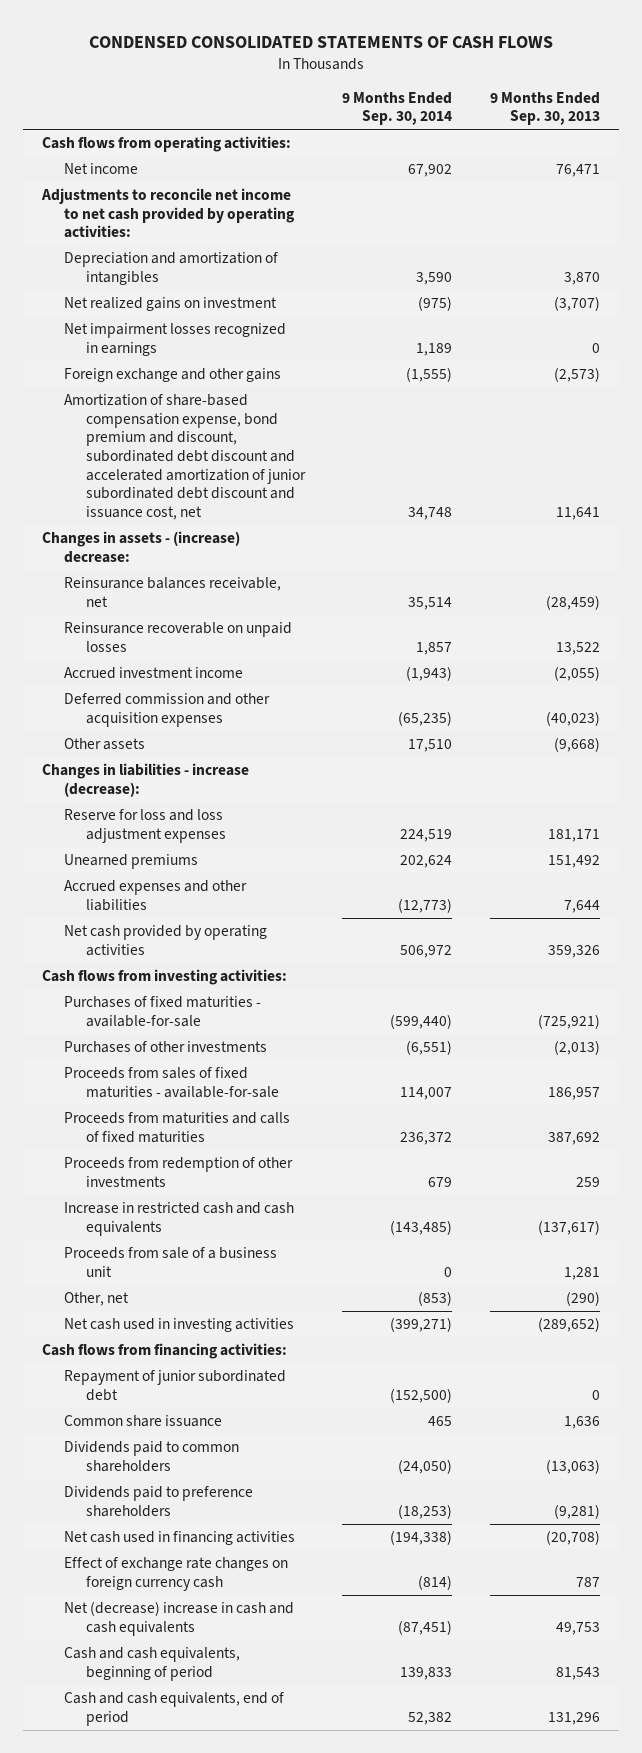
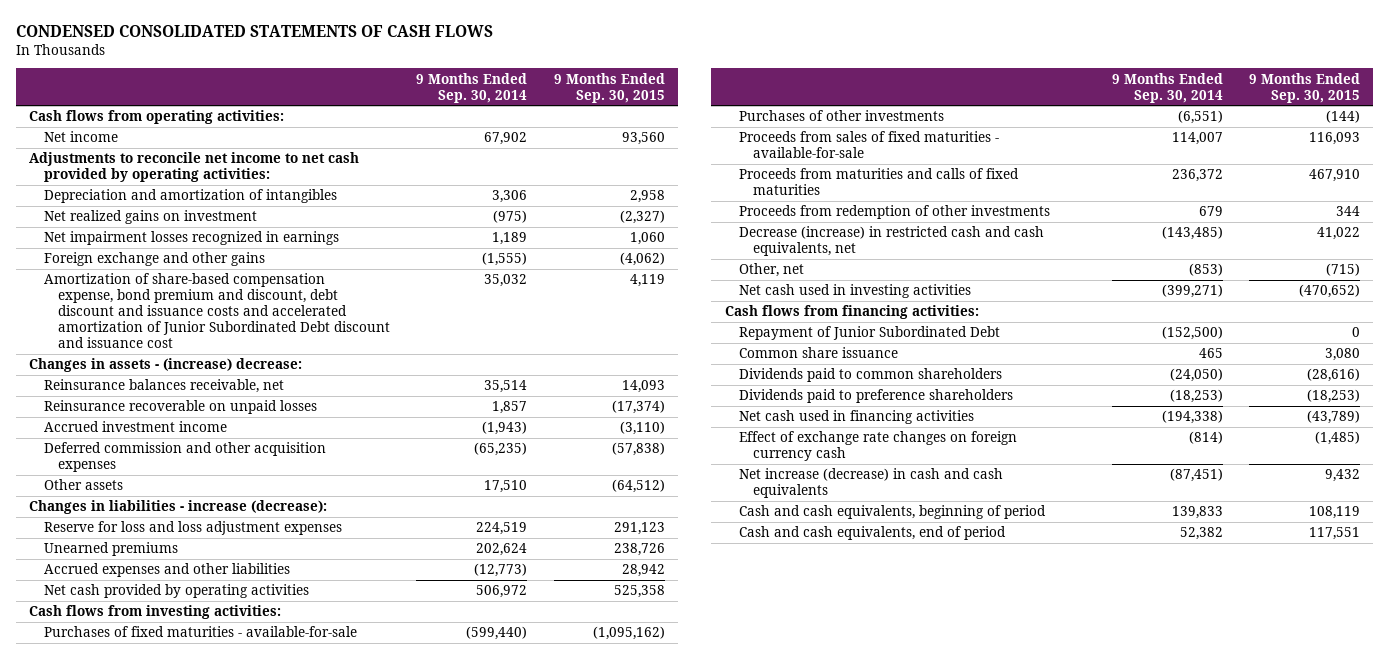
[490,91,601,126] 9 Months Ended Sep. 30, 2013 -> none
none -> [553,72,665,103] 9 Months Ended Sep. 30, 2015
[416,271,453,285] 3,590 -> [492,190,528,204] 3,306
[63,394,306,520] Amortization of share-based compensation expense, bond premium and discount, subordinated debt discount and accelerated amortization of junior subordinated debt discount and issuance cost, net -> [43,273,390,349] Amortization of share-based compensation expense, bond premium and discount, debt discount and issuance costs and accelerated amortization of Junior Subordinated Debt discount and issuance cost
[408,506,453,520] 34,748 -> [484,274,528,288] 35,032
[63,1247,277,1277] Proceeds from sale of a business unit -> none
[63,1202,294,1236] Increase in restricted cash and cash equivalents -> [738,226,1044,257] Decrease (increase) in restricted cash and cash equivalents, net
[63,1370,286,1401] Repayment of junior subordinated debt -> [738,326,1000,341] Repayment of Junior Subordinated Debt
[63,1601,294,1636] Net (decrease) increase in cash and cash equivalents -> [738,468,1003,499] Net increase (decrease) in cash and cash equivalents

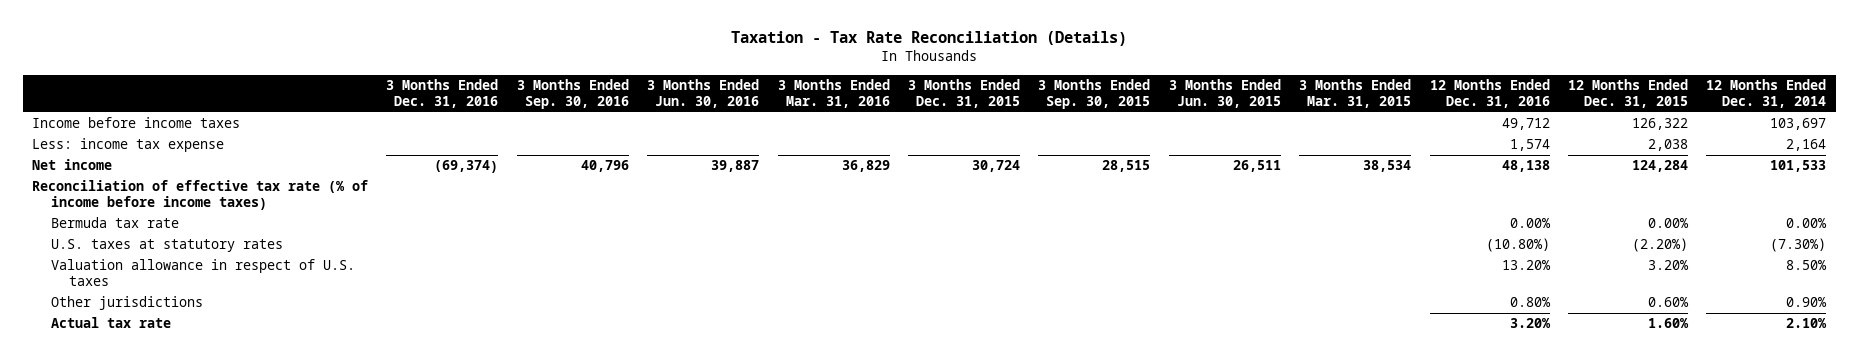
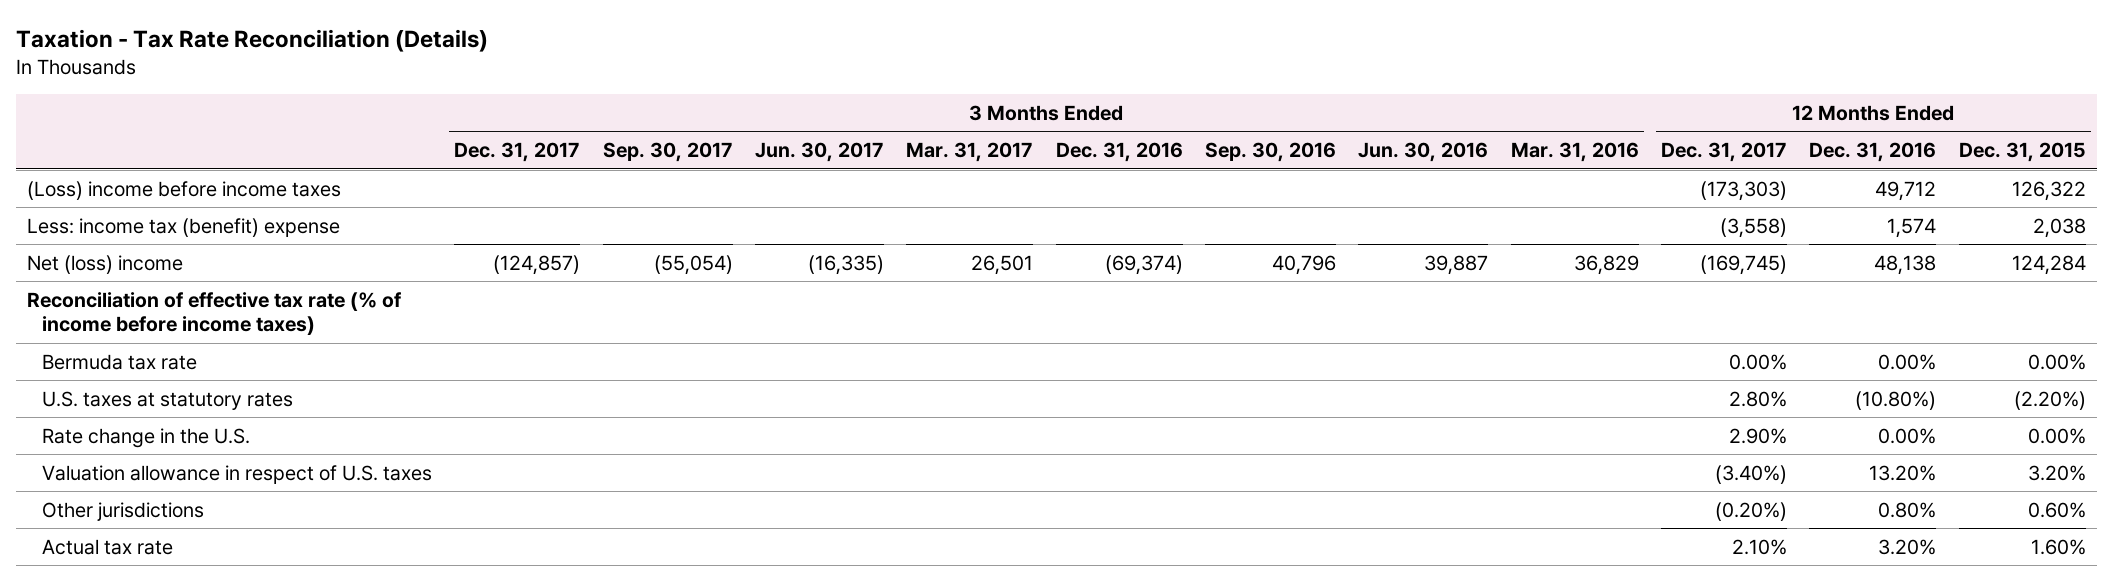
[907,79,1020,108] 3 Months Ended Dec. 31, 2015 -> none
[1038,79,1151,109] 3 Months Ended Sep. 30, 2015 -> none
[1168,79,1281,108] 3 Months Ended Jun. 30, 2015 -> none
[1299,79,1412,108] 3 Months Ended Mar. 31, 2015 -> none
[1706,79,1827,108] 12 Months Ended Dec. 31, 2014 -> none
none -> [454,142,581,163] Dec. 31, 2017
none -> [602,142,733,163] Sep. 30, 2017
none -> [754,142,884,163] Jun. 30, 2017
none -> [906,142,1034,163] Mar. 31, 2017
none -> [1661,142,1788,163] Dec. 31, 2017
[31,117,240,129] Income before income taxes -> [27,180,342,200] (Loss) income before income taxes
[31,138,224,153] Less: income tax expense -> [27,217,341,237] Less: income tax (benefit) expense
[31,159,112,171] Net income -> [27,254,184,274] Net (loss) income
none -> [41,427,250,448] Rate change in the U.S.

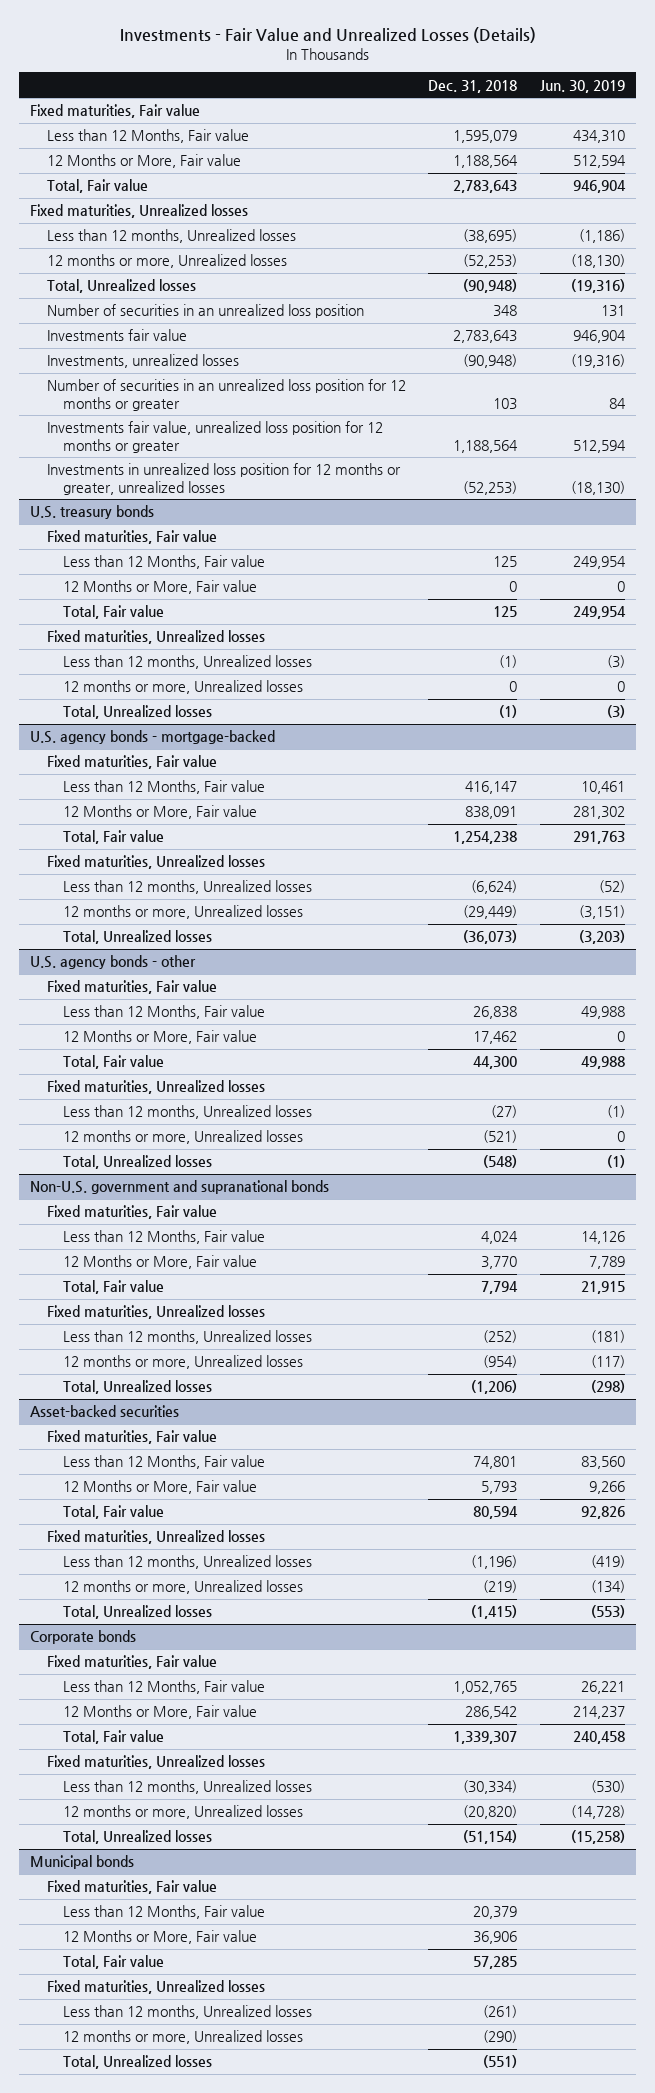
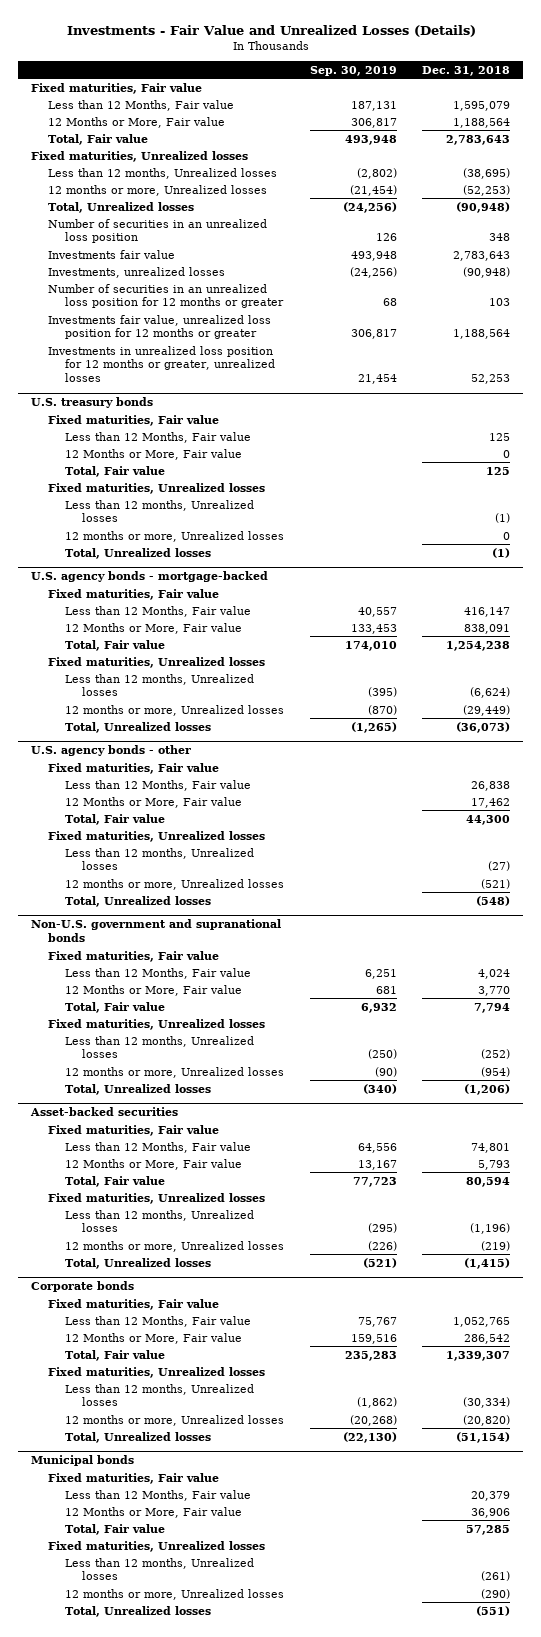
[539,79,625,93] Jun. 30, 2019 -> none
none -> [309,65,397,76] Sep. 30, 2019
[463,480,518,495] (52,253) -> [471,374,511,385] 52,253

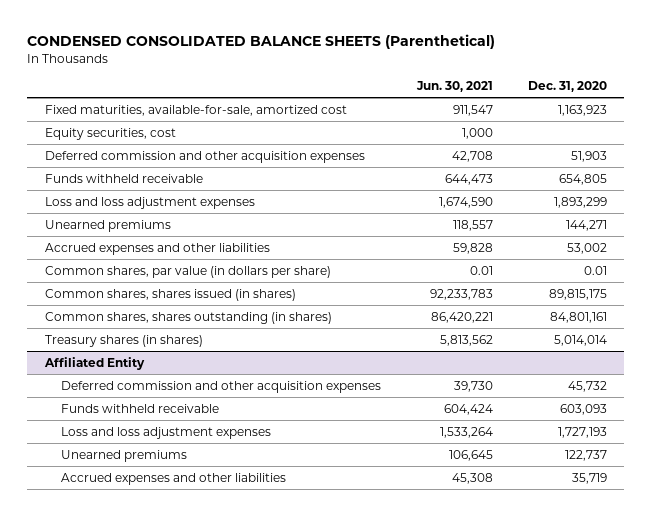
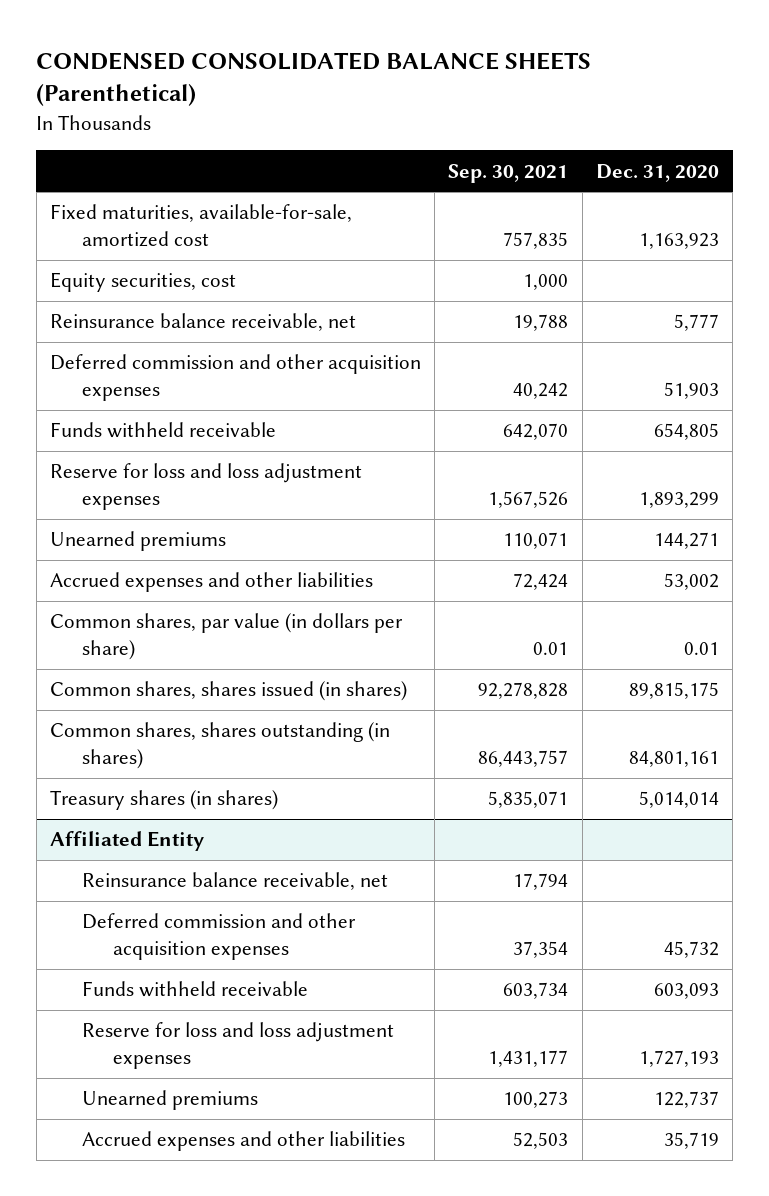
[415,81,493,93] Jun. 30, 2021 -> none
none -> [448,163,569,183] Sep. 30, 2021
none -> [49,313,356,332] Reinsurance balance receivable, net
[44,196,255,209] Loss and loss adjustment expenses -> [49,463,362,511] Reserve for loss and loss adjustment expenses
none -> [81,872,388,891] Reinsurance balance receivable, net
[61,426,272,439] Loss and loss adjustment expenses -> [81,1022,394,1070] Reserve for loss and loss adjustment expenses

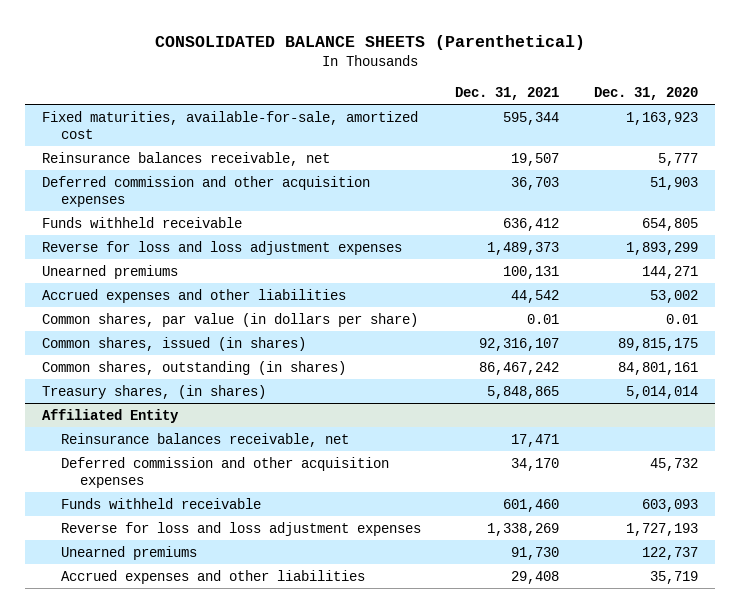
[36,51,592,107] CONDENSED CONSOLIDATED BALANCE SHEETS (Parenthetical) -> [154,34,585,50] CONSOLIDATED BALANCE SHEETS (Parenthetical)
[448,163,569,183] Sep. 30, 2021 -> none
none -> [455,86,560,100] Dec. 31, 2021
[49,272,236,293] Equity securities, cost -> none
[49,313,356,332] Reinsurance balance receivable, net -> [41,151,330,166] Reinsurance balances receivable, net
[49,463,362,511] Reserve for loss and loss adjustment expenses -> [41,240,402,255] Reverse for loss and loss adjustment expenses
[49,681,407,702] Common shares, shares issued (in shares) -> [41,336,306,351] Common shares, issued (in shares)
[49,722,390,770] Common shares, shares outstanding (in shares) -> [41,360,346,375] Common shares, outstanding (in shares)
[49,790,278,811] Treasury shares (in shares) -> [41,384,266,399] Treasury shares, (in shares)
[81,872,388,891] Reinsurance balance receivable, net -> [60,432,349,447] Reinsurance balances receivable, net
[81,1022,394,1070] Reserve for loss and loss adjustment expenses -> [60,521,421,536] Reverse for loss and loss adjustment expenses

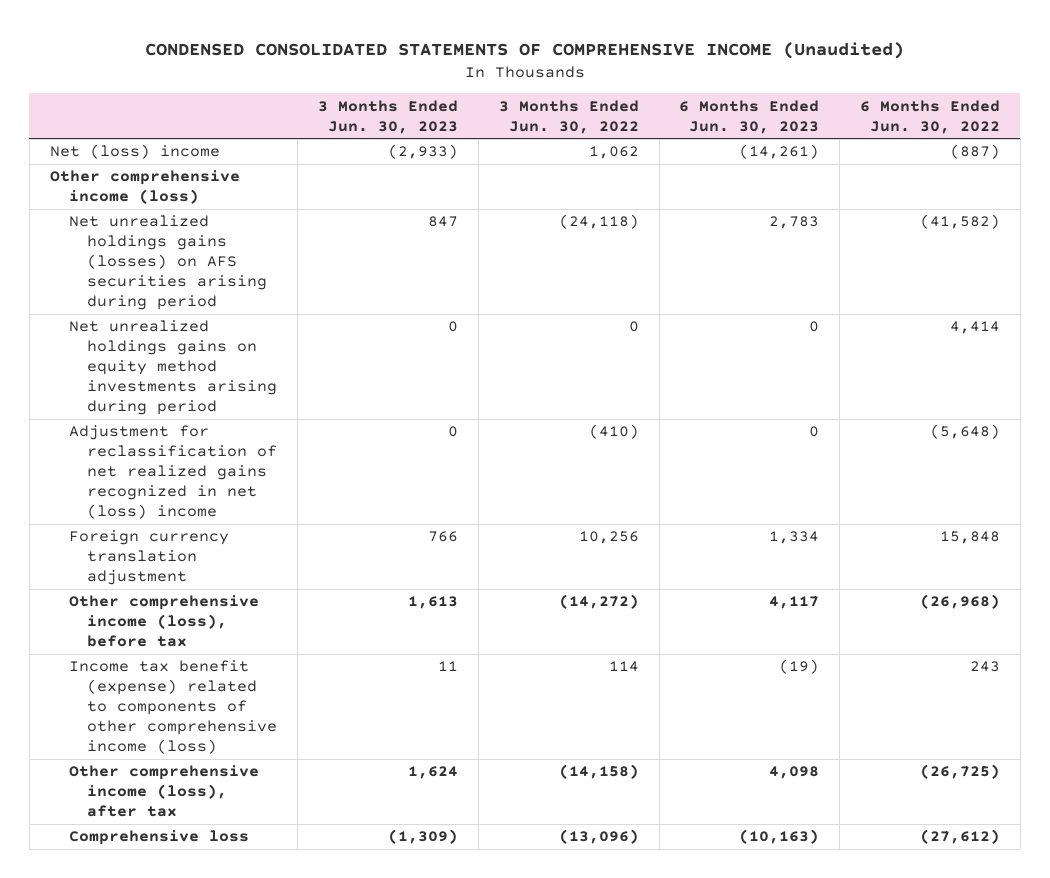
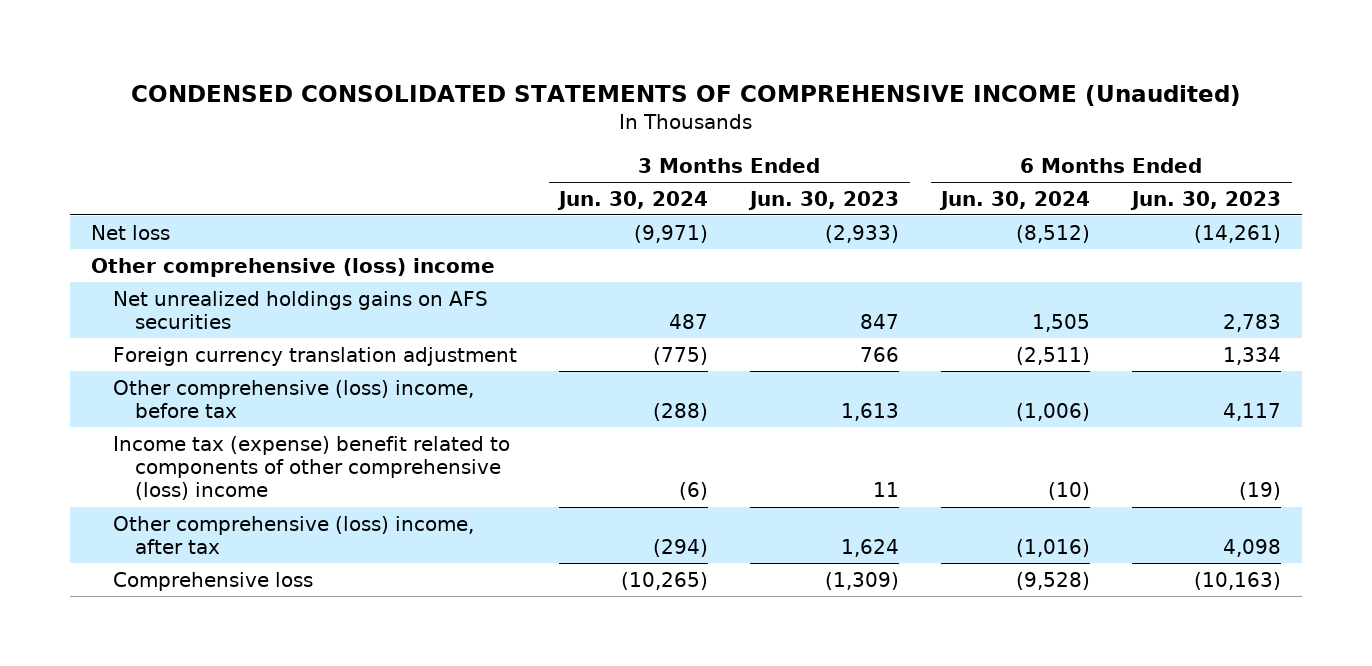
[498,99,639,134] 3 Months Ended Jun. 30, 2022 -> none
[860,99,1001,134] 6 Months Ended Jun. 30, 2022 -> none
none -> [557,190,709,210] Jun. 30, 2024
none -> [939,190,1091,210] Jun. 30, 2024
[68,320,278,416] Net unrealized holdings gains on equity method investments arising during period -> none
[68,425,278,520] Adjustment for reclassification of net realized gains recognized in net (loss) income -> none
[49,144,220,160] Net (loss) income -> [91,224,171,240] Net loss
[49,170,240,205] Other comprehensive income (loss) -> [91,257,496,277] Other comprehensive (loss) income
[68,215,268,311] Net unrealized holdings gains (losses) on AFS securities arising during period -> [113,290,489,330] Net unrealized holdings gains on AFS securities
[68,595,259,648] Other comprehensive income (loss), before tax -> [113,379,475,419] Other comprehensive (loss) income, before tax
[68,660,278,755] Income tax benefit (expense) related to components of other comprehensive income (loss) -> [113,435,511,501] Income tax (expense) benefit related to components of other comprehensive (loss) income
[68,765,259,818] Other comprehensive income (loss), after tax -> [113,515,475,555] Other comprehensive (loss) income, after tax

